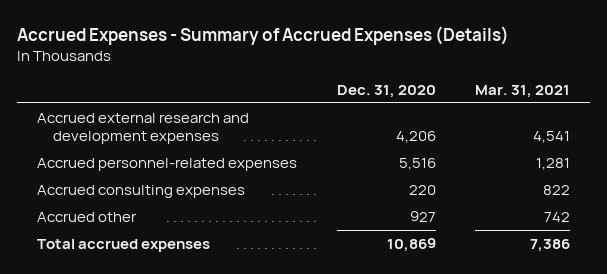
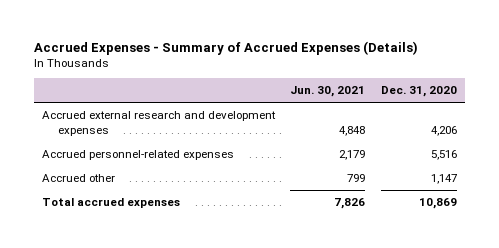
[475,84,571,98] Mar. 31, 2021 -> none
none -> [290,86,366,98] Jun. 30, 2021
[37,184,246,198] Accrued consulting expenses -> none
[409,210,436,222] 927 -> [430,173,457,184] 1,147

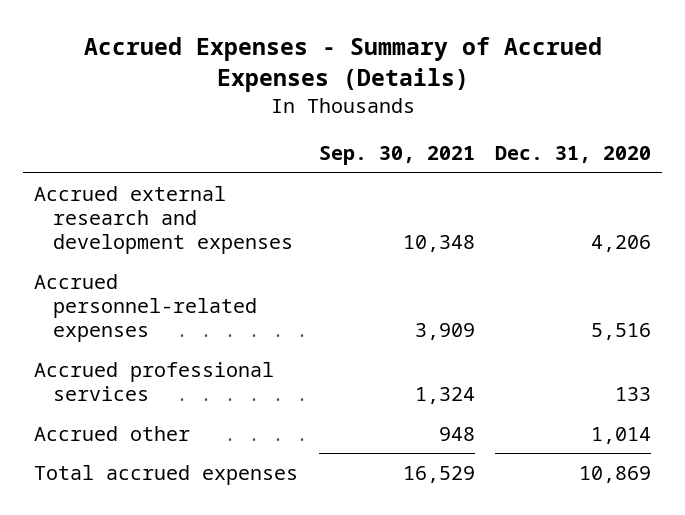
[290,86,366,98] Jun. 30, 2021 -> none
none -> [318,146,475,166] Sep. 30, 2021
none -> [33,361,274,402] Accrued professional services
[430,173,457,184] 1,147 -> [591,426,652,444] 1,014

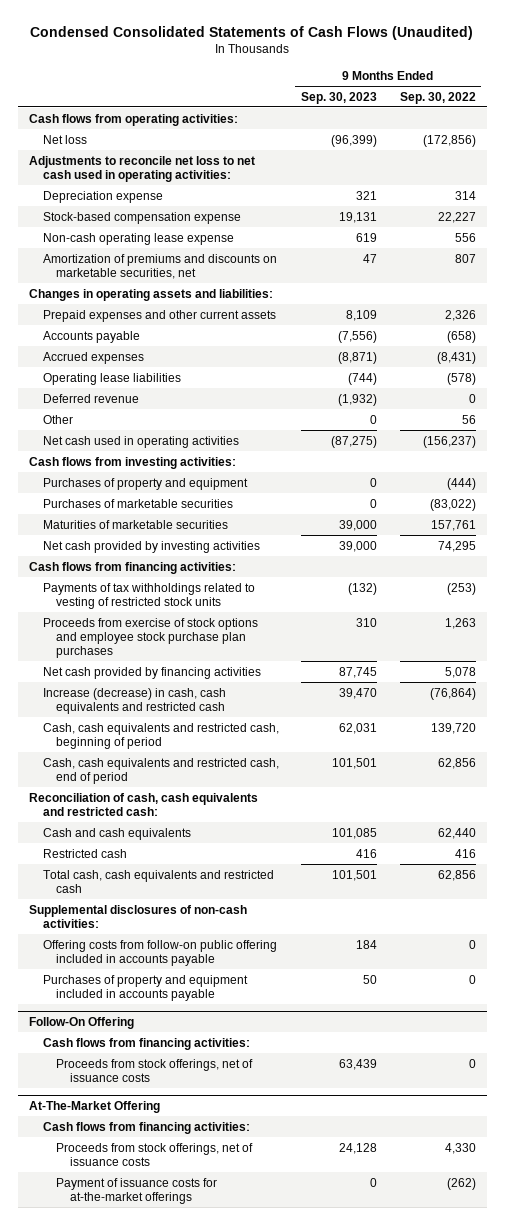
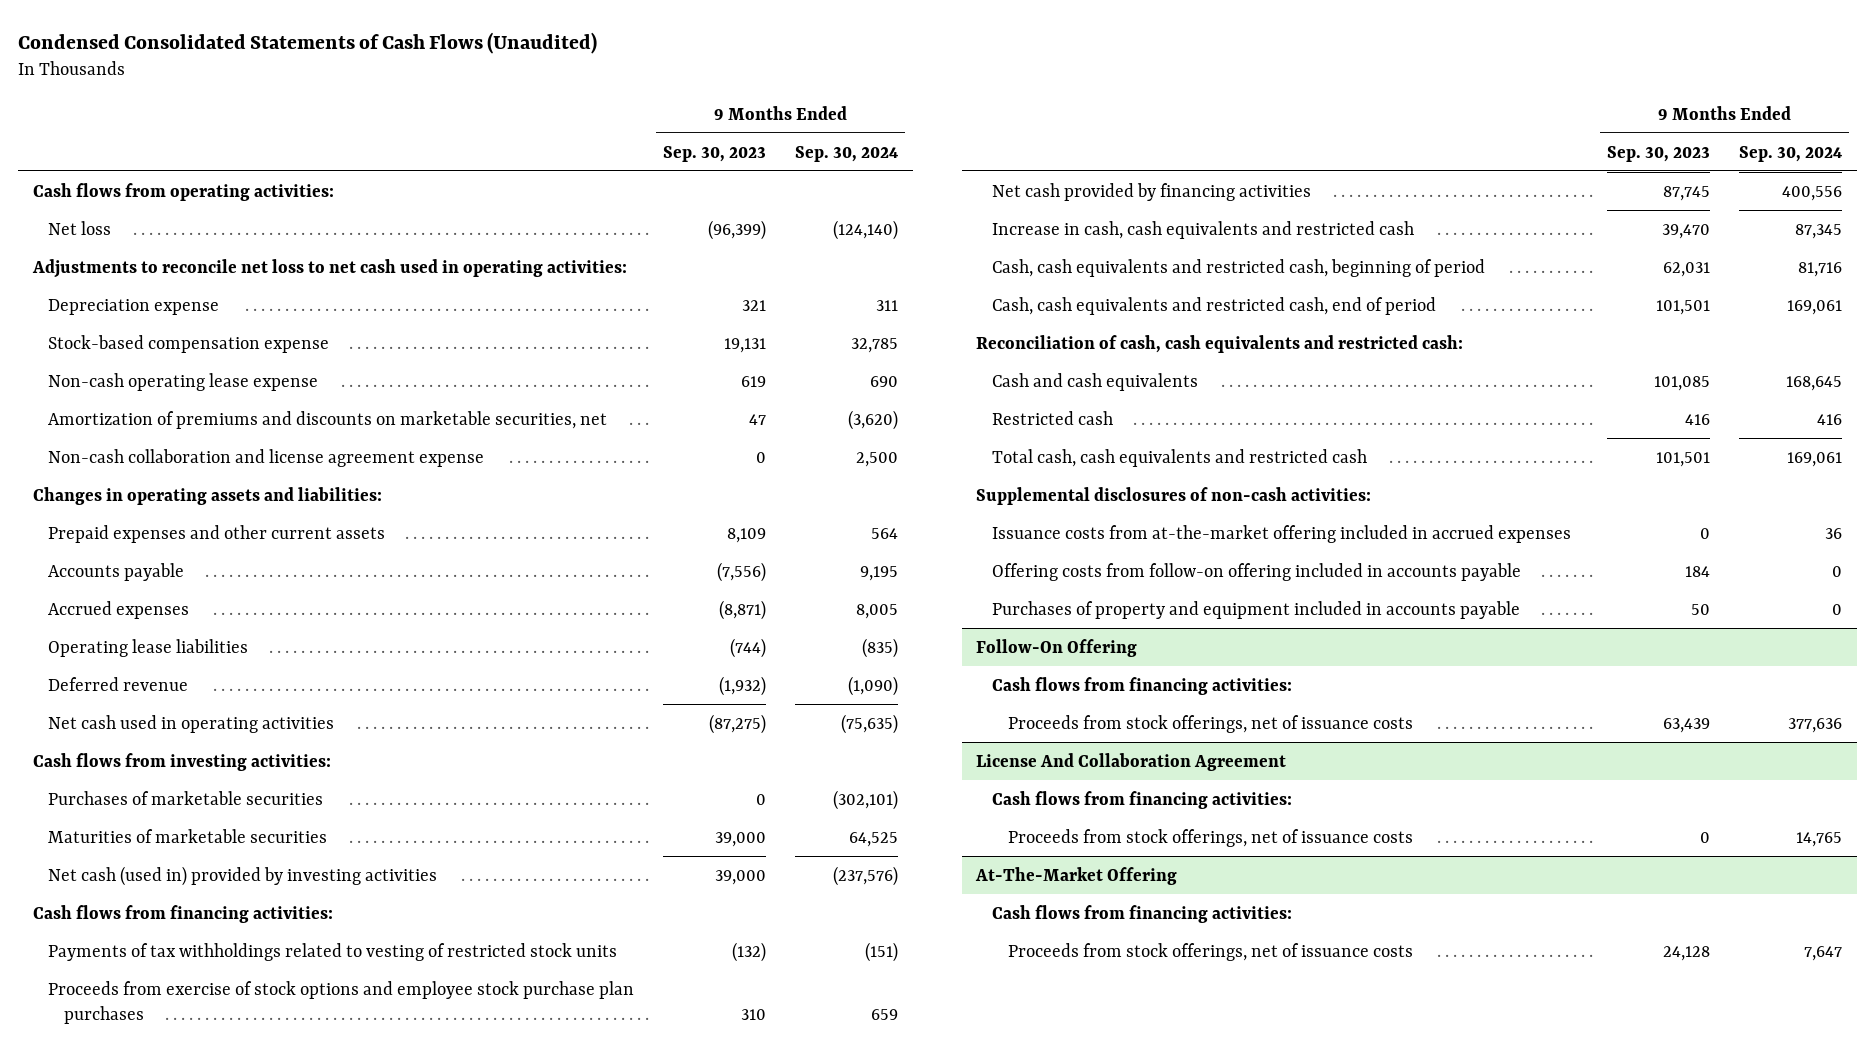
[399,91,476,104] Sep. 30, 2022 -> none
none -> [795,145,899,162] Sep. 30, 2024
none -> [48,448,485,467] Non-cash collaboration and license agreement expense
[42,414,73,424] Other -> none
[42,477,248,490] Purchases of property and equipment -> none
[42,540,260,553] Net cash provided by investing activities -> [48,865,438,886] Net cash (used in) provided by investing activities
[42,687,226,714] Increase (decrease) in cash, cash equivalents and restricted cash -> [992,220,1415,239] Increase in cash, cash equivalents and restricted cash
none -> [992,524,1572,543] Issuance costs from at-the-market offering included in accrued expenses
[42,939,277,966] Offering costs from follow-on public offering included in accounts payable -> [992,562,1522,581] Offering costs from follow-on offering included in accounts payable
none -> [976,752,1287,771] License And Collaboration Agreement
none -> [992,790,1293,809] Cash flows from financing activities:
none -> [1007,828,1413,847] Proceeds from stock offerings, net of issuance costs
[56,1177,218,1204] Payment of issuance costs for at-the-market offerings -> none

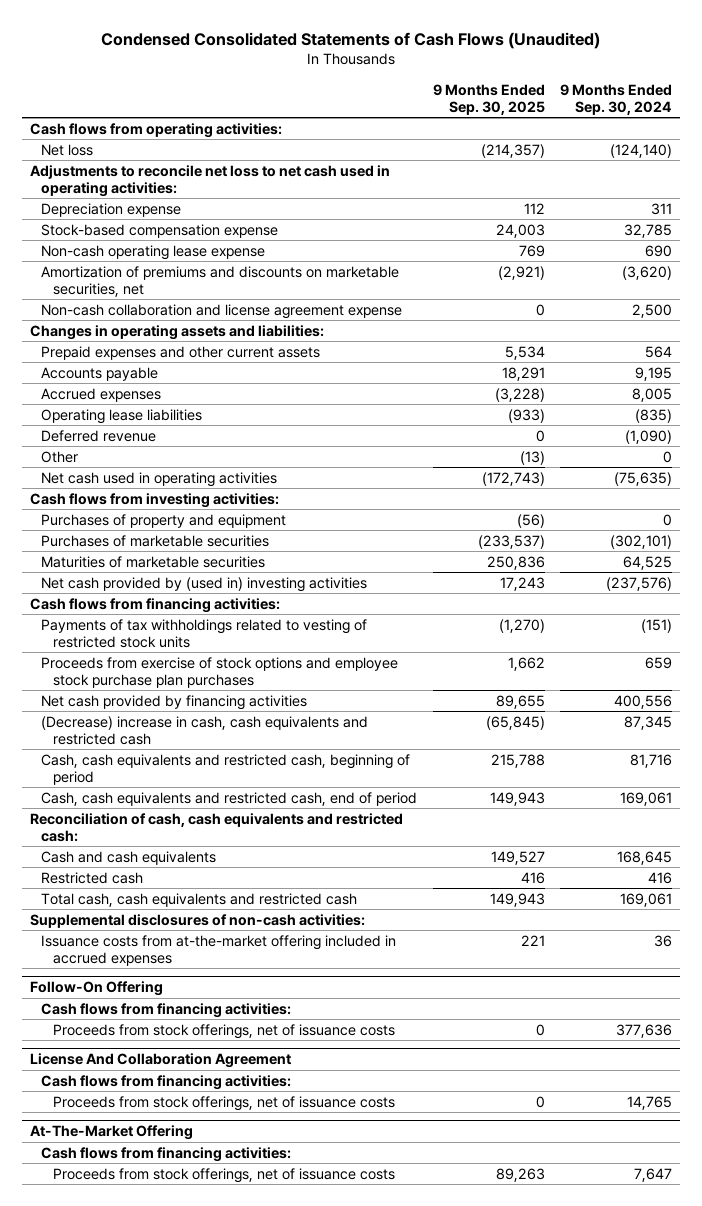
[663,145,767,162] Sep. 30, 2023 -> none
none -> [432,83,545,115] 9 Months Ended Sep. 30, 2025
none -> [41,450,79,463] Other
none -> [41,513,287,528] Purchases of property and equipment
[48,865,438,886] Net cash (used in) provided by investing activities -> [41,576,368,592] Net cash provided by (used in) investing activities
[992,220,1415,239] Increase in cash, cash equivalents and restricted cash -> [41,715,369,745] (Decrease) increase in cash, cash equivalents and restricted cash
[992,562,1522,581] Offering costs from follow-on offering included in accounts payable -> none
[992,600,1521,619] Purchases of property and equipment included in accounts payable -> none

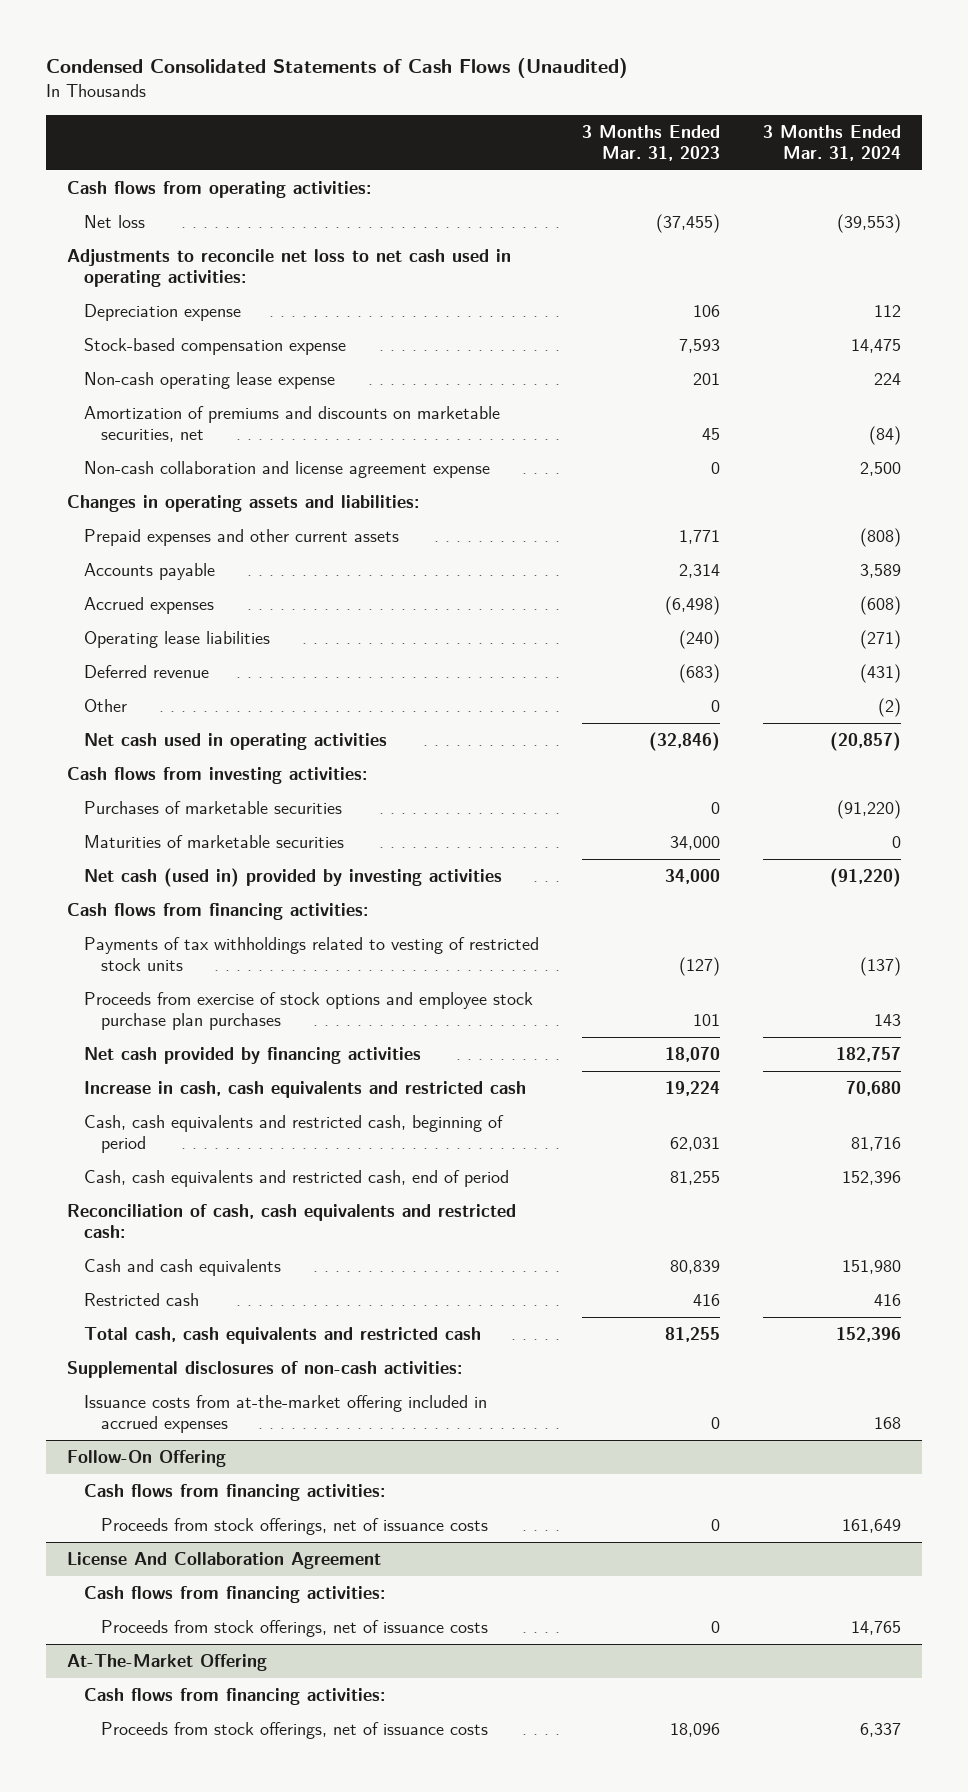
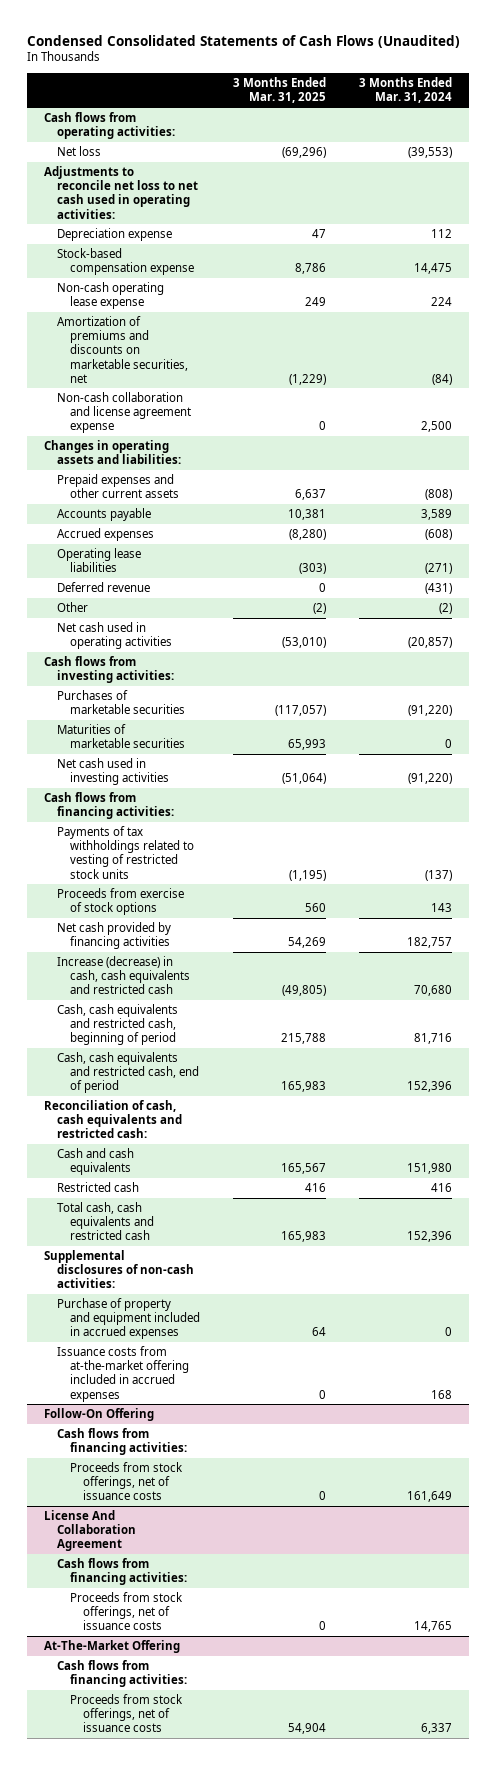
[581,124,720,161] 3 Months Ended Mar. 31, 2023 -> none
none -> [233,77,327,104] 3 Months Ended Mar. 31, 2025
[84,868,503,888] Net cash (used in) provided by investing activities -> [56,758,169,786] Net cash used in investing activities
[84,992,534,1031] Proceeds from exercise of stock options and employee stock purchase plan purchases -> [56,888,184,916] Proceeds from exercise of stock options
[84,1081,527,1099] Increase in cash, cash equivalents and restricted cash -> [56,956,190,995] Increase (decrease) in cash, cash equivalents and restricted cash
none -> [56,1298,200,1340] Purchase of property and equipment included in accrued expenses

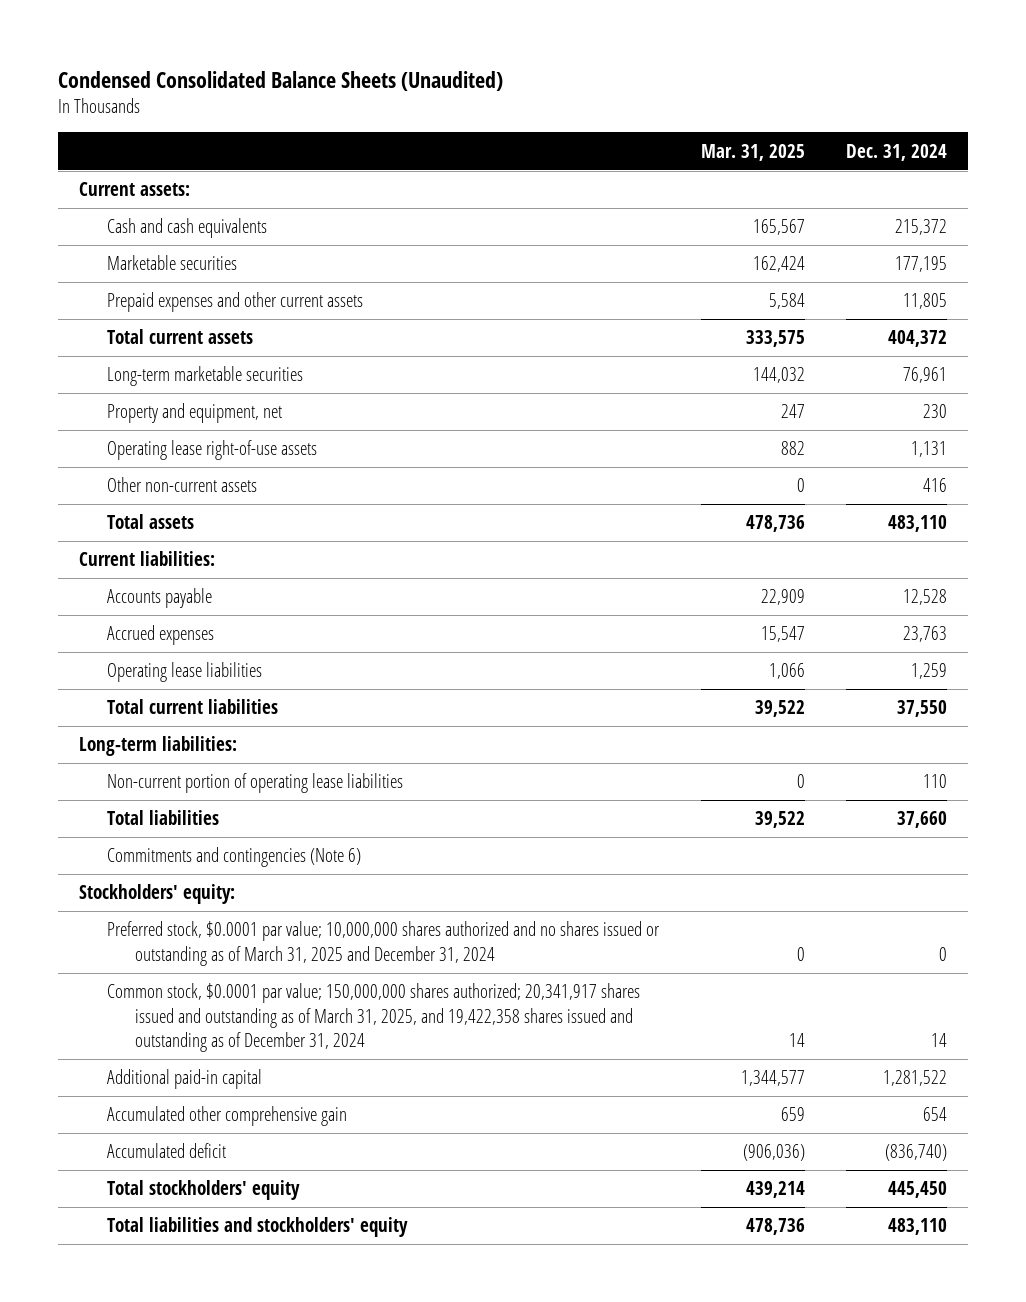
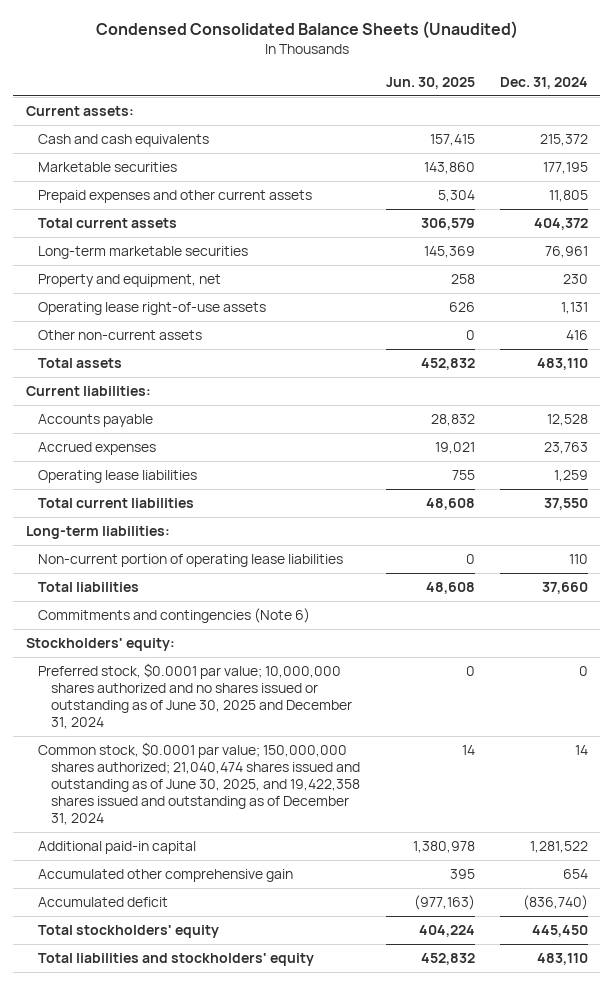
[700,143,805,161] Mar. 31, 2025 -> none
none -> [385,77,475,90] Jun. 30, 2025
[106,921,660,966] Preferred stock, $0.0001 par value; 10,000,000 shares authorized and no shares issued or outstanding as of March 31, 2025 and December 31, 2024 -> [38,663,353,729] Preferred stock, $0.0001 par value; 10,000,000 shares authorized and no shares issued or outstanding as of June 30, 2025 and December 31, 2024
[106,983,640,1053] Common stock, $0.0001 par value; 150,000,000 shares authorized; 20,341,917 shares issued and outstanding as of March 31, 2025, and 19,422,358 shares issued and outstanding as of December 31, 2024 -> [38,742,361,825] Common stock, $0.0001 par value; 150,000,000 shares authorized; 21,040,474 shares issued and outstanding as of June 30, 2025, and 19,422,358 shares issued and outstanding as of December 31, 2024

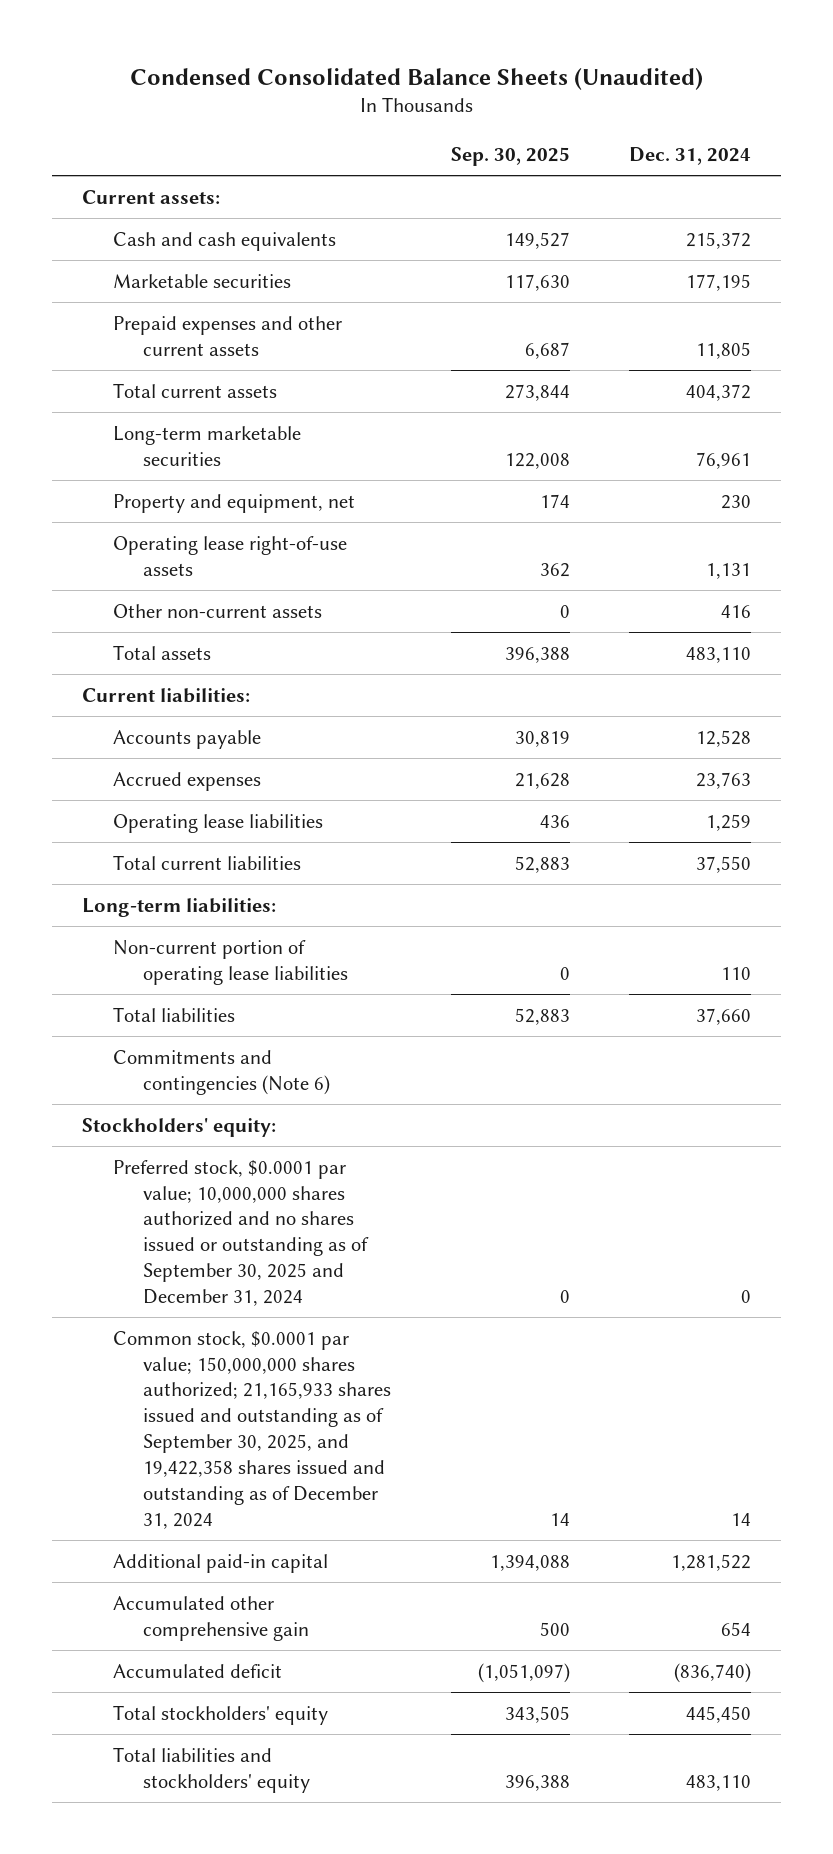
[385,77,475,90] Jun. 30, 2025 -> none
none -> [450,146,570,166] Sep. 30, 2025
[38,663,353,729] Preferred stock, $0.0001 par value; 10,000,000 shares authorized and no shares issued or outstanding as of June 30, 2025 and December 31, 2024 -> [112,1159,370,1307] Preferred stock, $0.0001 par value; 10,000,000 shares authorized and no shares issued or outstanding as of September 30, 2025 and December 31, 2024
[38,742,361,825] Common stock, $0.0001 par value; 150,000,000 shares authorized; 21,040,474 shares issued and outstanding as of June 30, 2025, and 19,422,358 shares issued and outstanding as of December 31, 2024 -> [112,1330,392,1529] Common stock, $0.0001 par value; 150,000,000 shares authorized; 21,165,933 shares issued and outstanding as of September 30, 2025, and 19,422,358 shares issued and outstanding as of December 31, 2024

